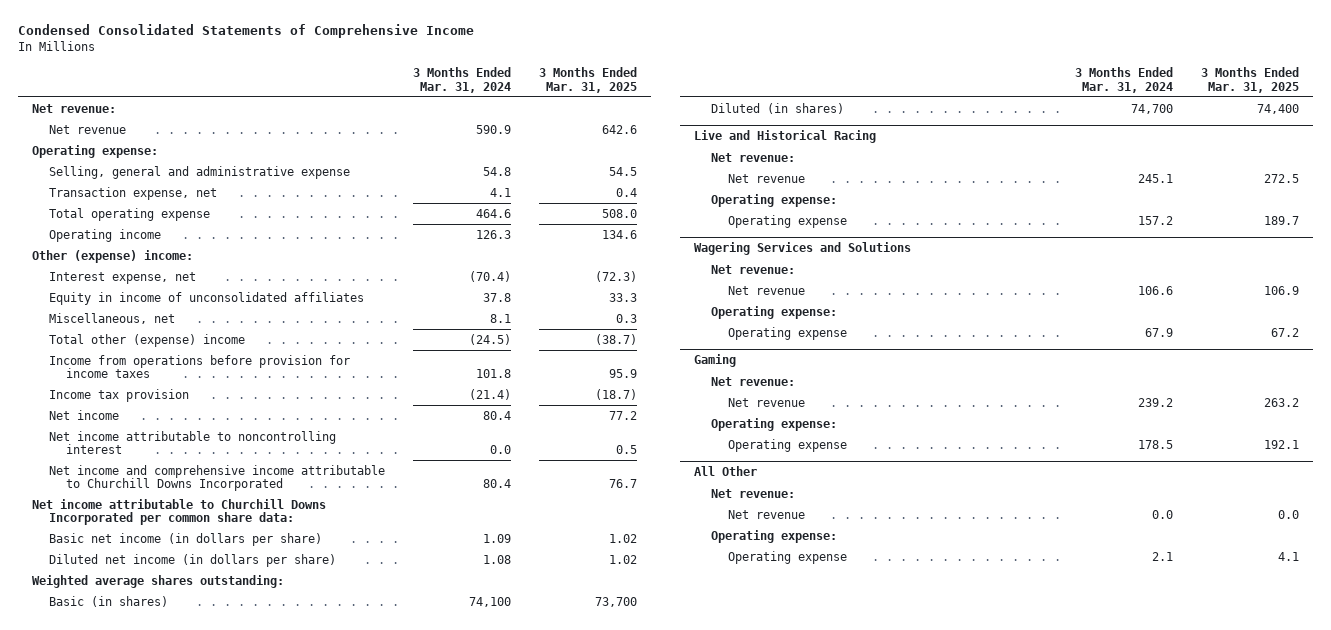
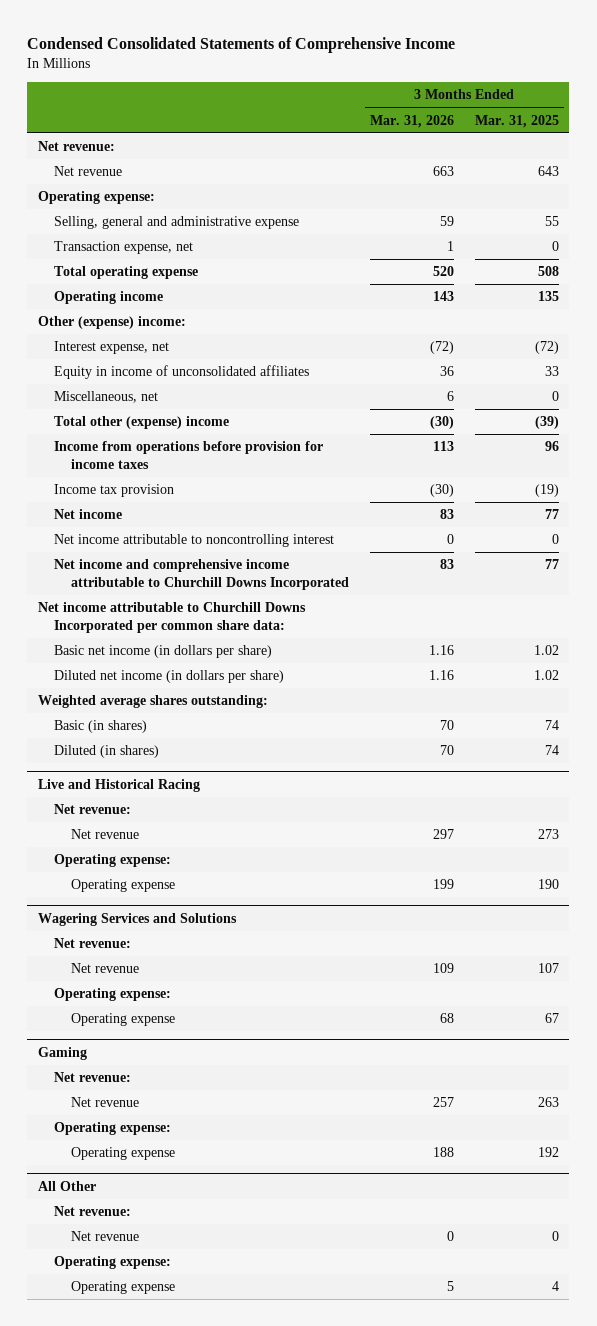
[413,67,512,93] 3 Months Ended Mar. 31, 2024 -> none
none -> [369,114,454,128] Mar. 31, 2026
[602,124,638,134] 642.6 -> [537,166,559,177] 643
[609,166,638,176] 54.5 -> [544,216,559,227] 55
[616,187,638,197] 0.4 -> [551,241,559,252] 0
[602,208,638,218] 508.0 -> [537,266,559,277] 508
[602,229,638,239] 134.6 -> [537,291,559,302] 135
[595,270,638,282] (72.3) -> [534,341,559,355] (72)
[609,292,638,302] 33.3 -> [544,366,559,377] 33
[616,313,638,323] 0.3 -> [551,391,559,402] 0
[595,333,638,345] (38.7) -> [534,416,559,430] (39)
[609,369,638,379] 95.9 -> [544,441,559,452] 96
[595,388,638,400] (18.7) -> [534,484,559,498] (19)
[609,410,638,420] 77.2 -> [544,509,559,520] 77
[616,445,638,455] 0.5 -> [551,534,559,545] 0
[609,479,638,489] 76.7 -> [544,559,559,570] 77
[595,596,638,607] 73,700 -> [544,720,559,731] 74
[1257,103,1300,114] 74,400 -> [544,745,559,756] 74
[1264,173,1300,183] 272.5 -> [537,829,559,840] 273
[1264,215,1300,225] 189.7 -> [537,879,559,890] 190
[1264,285,1300,295] 106.9 -> [537,963,559,974] 107
[1271,327,1300,337] 67.2 -> [544,1013,559,1024] 67
[1264,397,1300,407] 263.2 -> [537,1097,559,1108] 263
[1264,439,1300,449] 192.1 -> [537,1147,559,1158] 192
[1278,509,1300,519] 0.0 -> [551,1231,559,1242] 0
[1278,551,1300,561] 4.1 -> [551,1281,559,1292] 4

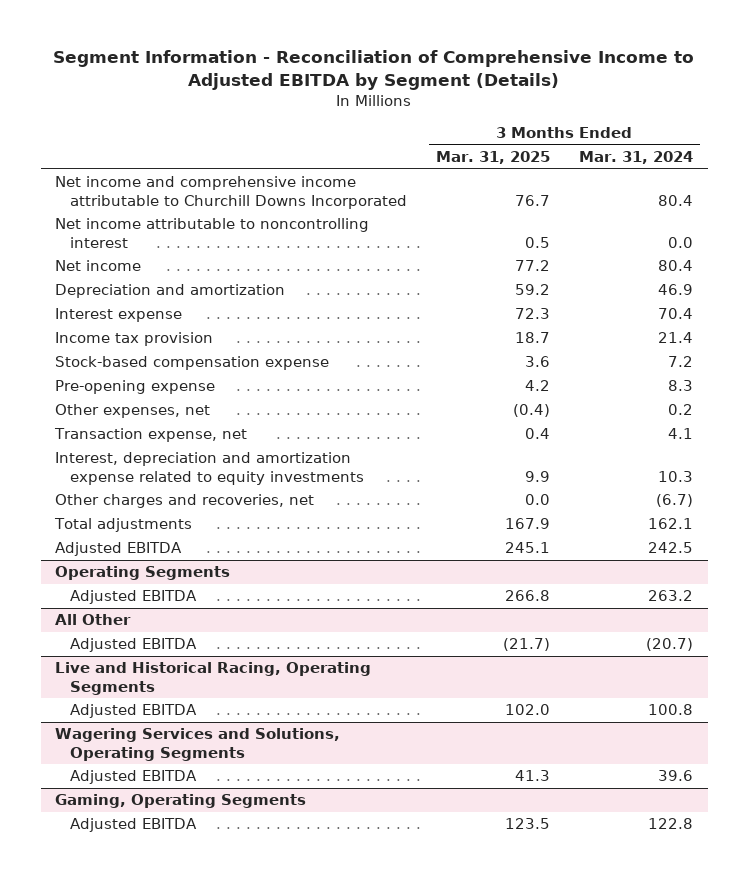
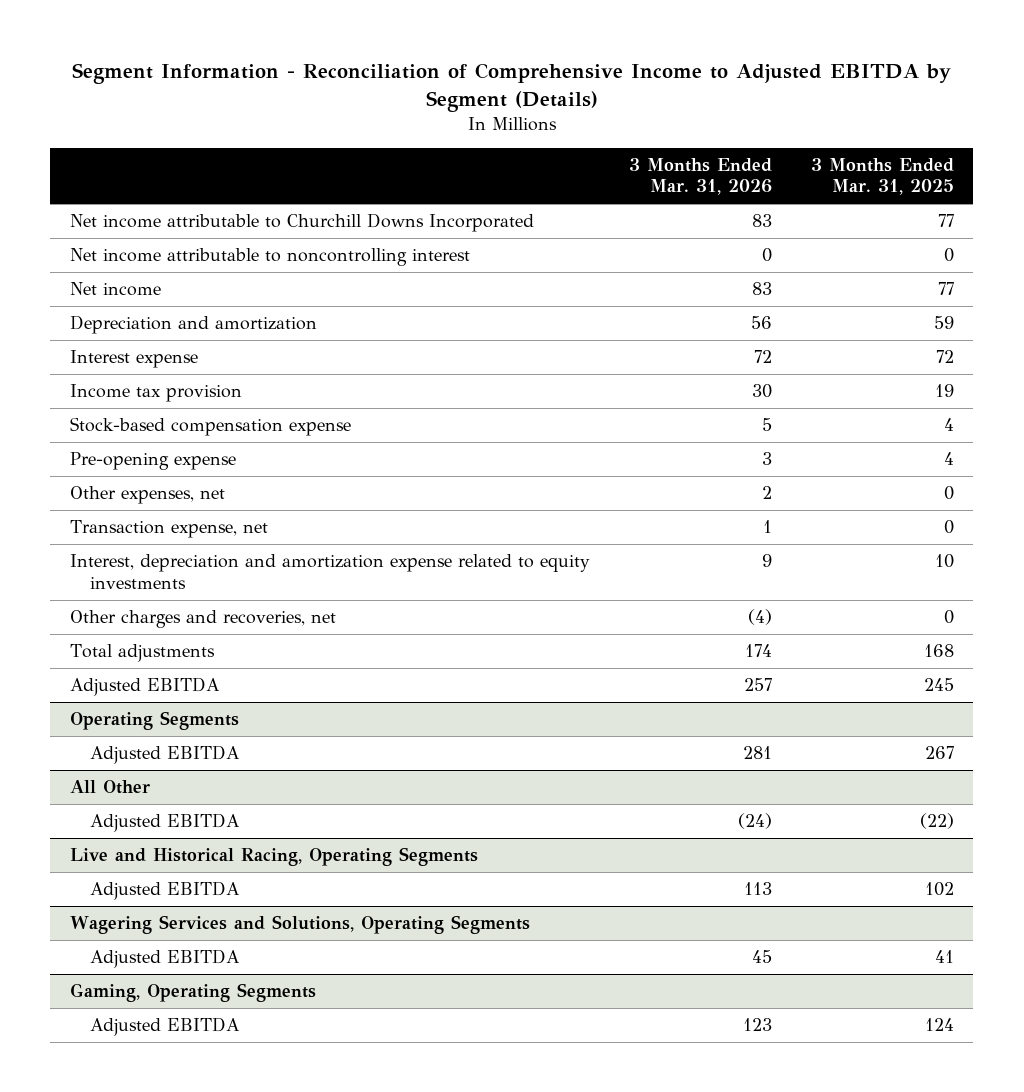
[578,150,693,164] Mar. 31, 2024 -> none
none -> [628,158,772,196] 3 Months Ended Mar. 31, 2026
[55,176,407,209] Net income and comprehensive income attributable to Churchill Downs Incorporated -> [69,213,534,233] Net income attributable to Churchill Downs Incorporated
[514,194,550,206] 76.7 -> [937,214,954,228] 77
[524,236,550,248] 0.5 -> [943,248,954,263] 0
[514,260,550,272] 77.2 -> [937,282,954,296] 77
[514,284,550,296] 59.2 -> [933,316,954,330] 59
[514,308,550,320] 72.3 -> [935,350,954,364] 72
[514,332,550,344] 18.7 -> [934,384,954,398] 19
[524,356,550,368] 3.6 -> [943,418,954,432] 4
[524,380,550,392] 4.2 -> [943,452,954,466] 4
[512,404,550,418] (0.4) -> [943,486,954,501] 0
[524,428,550,440] 0.4 -> [943,520,954,535] 0
[524,470,550,482] 9.9 -> [934,554,954,569] 10
[524,494,550,506] 0.0 -> [943,610,954,625] 0
[504,518,550,530] 167.9 -> [923,644,954,658] 168
[504,542,550,554] 245.1 -> [923,678,954,692] 245
[504,590,550,602] 266.8 -> [924,746,954,760] 267
[502,638,550,652] (21.7) -> [919,813,954,830] (22)
[504,704,550,716] 102.0 -> [924,882,954,897] 102
[514,770,550,782] 41.3 -> [934,950,954,964] 41
[504,818,550,830] 123.5 -> [924,1018,954,1032] 124

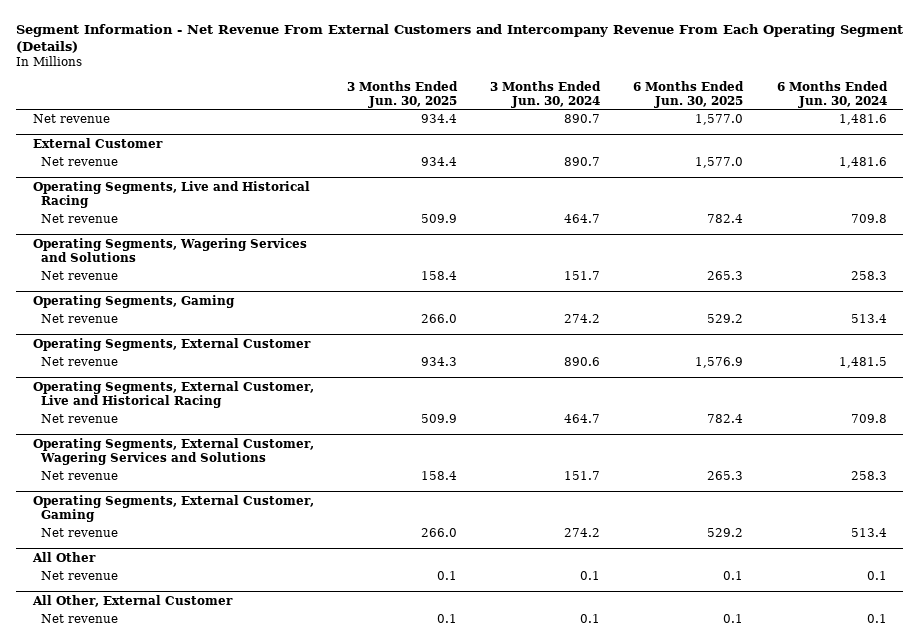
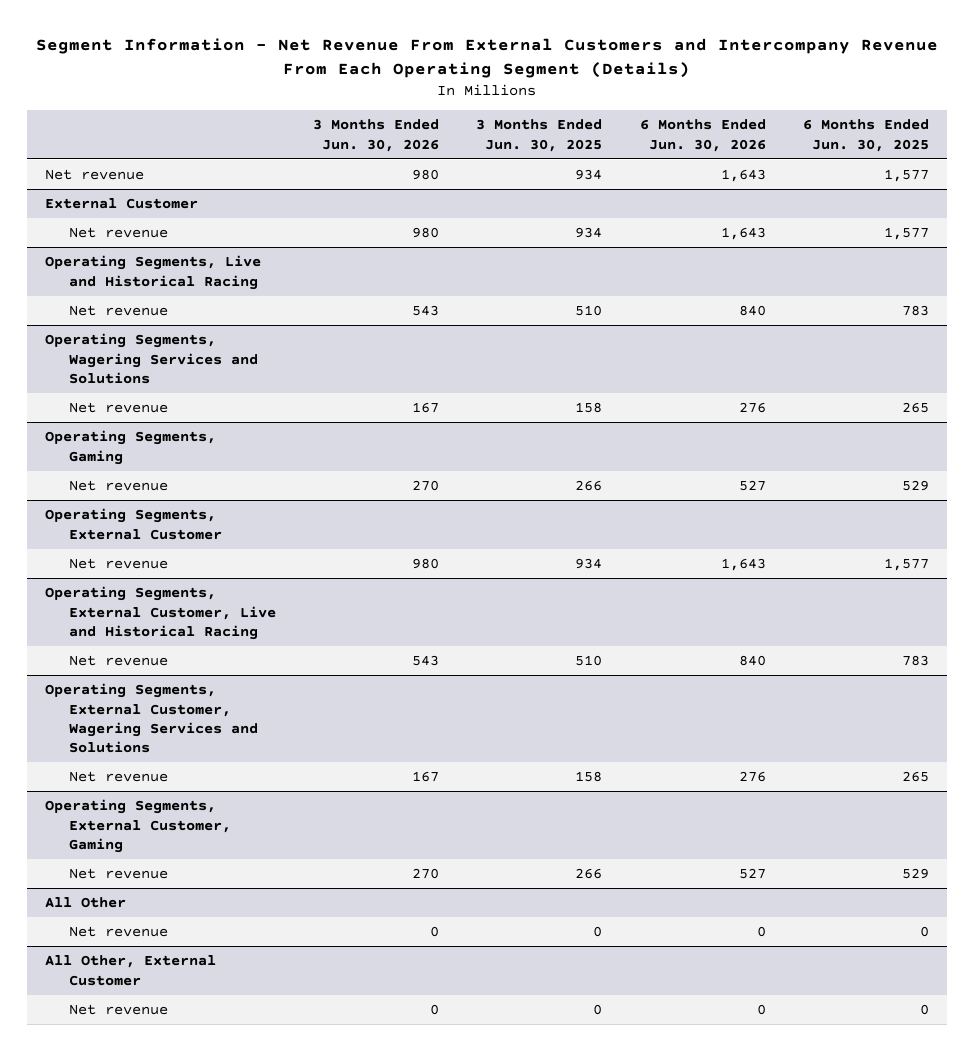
[490,80,602,108] 3 Months Ended Jun. 30, 2024 -> none
[776,80,888,108] 6 Months Ended Jun. 30, 2024 -> none
none -> [313,119,440,152] 3 Months Ended Jun. 30, 2026
none -> [639,119,766,152] 6 Months Ended Jun. 30, 2026
[420,114,457,124] 934.4 -> [575,169,603,181] 934
[695,114,744,126] 1,577.0 -> [883,169,929,183] 1,577
[420,157,457,167] 934.4 -> [575,227,603,239] 934
[695,157,744,169] 1,577.0 -> [883,227,929,241] 1,577
[420,214,457,224] 509.9 -> [575,305,603,317] 510
[707,214,744,224] 782.4 -> [901,305,929,317] 783
[420,271,457,281] 158.4 -> [575,402,603,414] 158
[707,271,744,281] 265.3 -> [901,402,929,414] 265
[420,314,457,324] 266.0 -> [575,480,603,492] 266
[707,314,744,324] 529.2 -> [901,480,929,492] 529
[420,357,457,367] 934.3 -> [575,558,603,570] 934
[695,357,744,369] 1,576.9 -> [883,558,929,572] 1,577
[420,414,457,424] 509.9 -> [575,655,603,667] 510
[707,414,744,424] 782.4 -> [901,655,929,667] 783
[420,471,457,481] 158.4 -> [575,771,603,783] 158
[707,471,744,481] 265.3 -> [901,771,929,783] 265
[420,528,457,538] 266.0 -> [575,868,603,880] 266
[707,528,744,538] 529.2 -> [901,868,929,880] 529
[436,571,457,581] 0.1 -> [593,926,603,938] 0
[723,571,744,581] 0.1 -> [919,926,929,938] 0
[436,614,457,624] 0.1 -> [593,1004,603,1016] 0
[723,614,744,624] 0.1 -> [919,1004,929,1016] 0

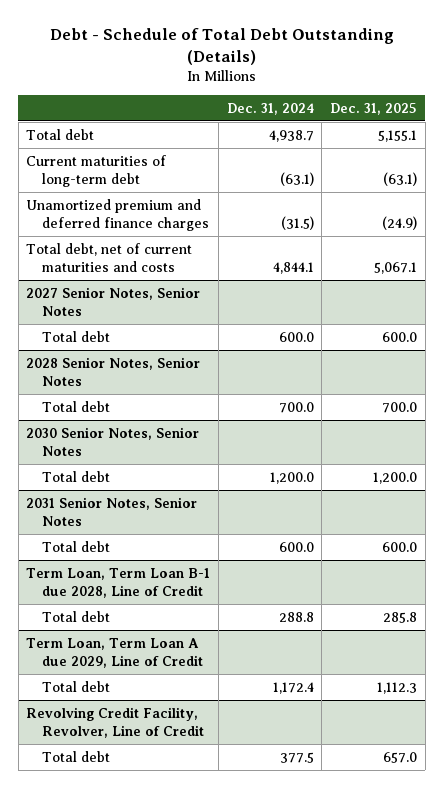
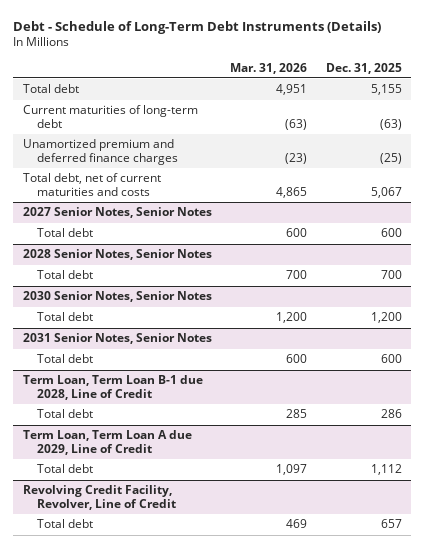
[49,28,394,66] Debt - Schedule of Total Debt Outstanding (Details) -> [13,20,382,34] Debt - Schedule of Long-Term Debt Instruments (Details)
[226,103,314,116] Dec. 31, 2024 -> none
none -> [230,62,308,74] Mar. 31, 2026
[377,129,417,142] 5,155.1 -> [370,84,402,96] 5,155
[382,171,417,186] (63.1) -> [379,119,402,131] (63)
[381,215,417,230] (24.9) -> [379,153,402,165] (25)
[373,261,417,274] 5,067.1 -> [370,187,402,199] 5,067
[381,331,417,342] 600.0 -> [380,228,402,238] 600
[381,401,417,413] 700.0 -> [380,270,402,280] 700
[372,471,417,484] 1,200.0 -> [370,312,402,324] 1,200
[381,541,417,552] 600.0 -> [380,354,402,364] 600
[382,611,417,623] 285.8 -> [380,409,402,419] 286
[376,681,417,694] 1,112.3 -> [370,464,402,476] 1,112
[382,751,417,763] 657.0 -> [380,519,402,529] 657

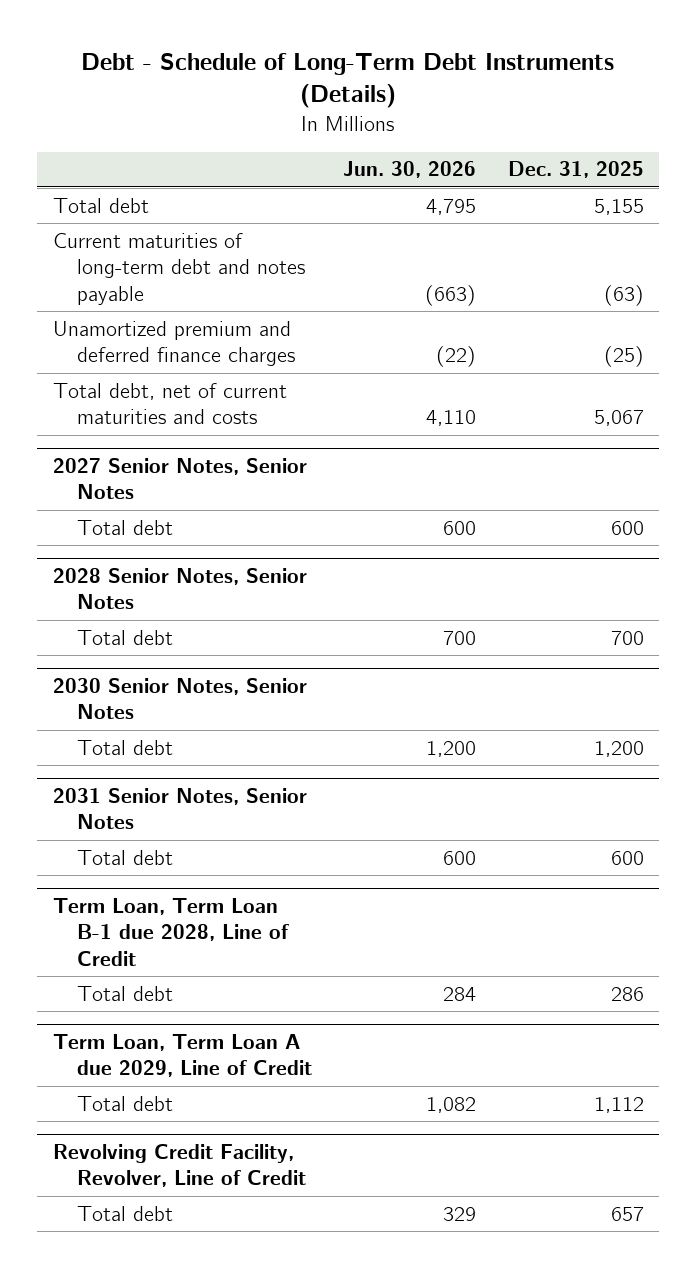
[230,62,308,74] Mar. 31, 2026 -> none
none -> [343,161,477,179] Jun. 30, 2026
[22,105,198,129] Current maturities of long-term debt -> [52,232,306,305] Current maturities of long-term debt and notes payable

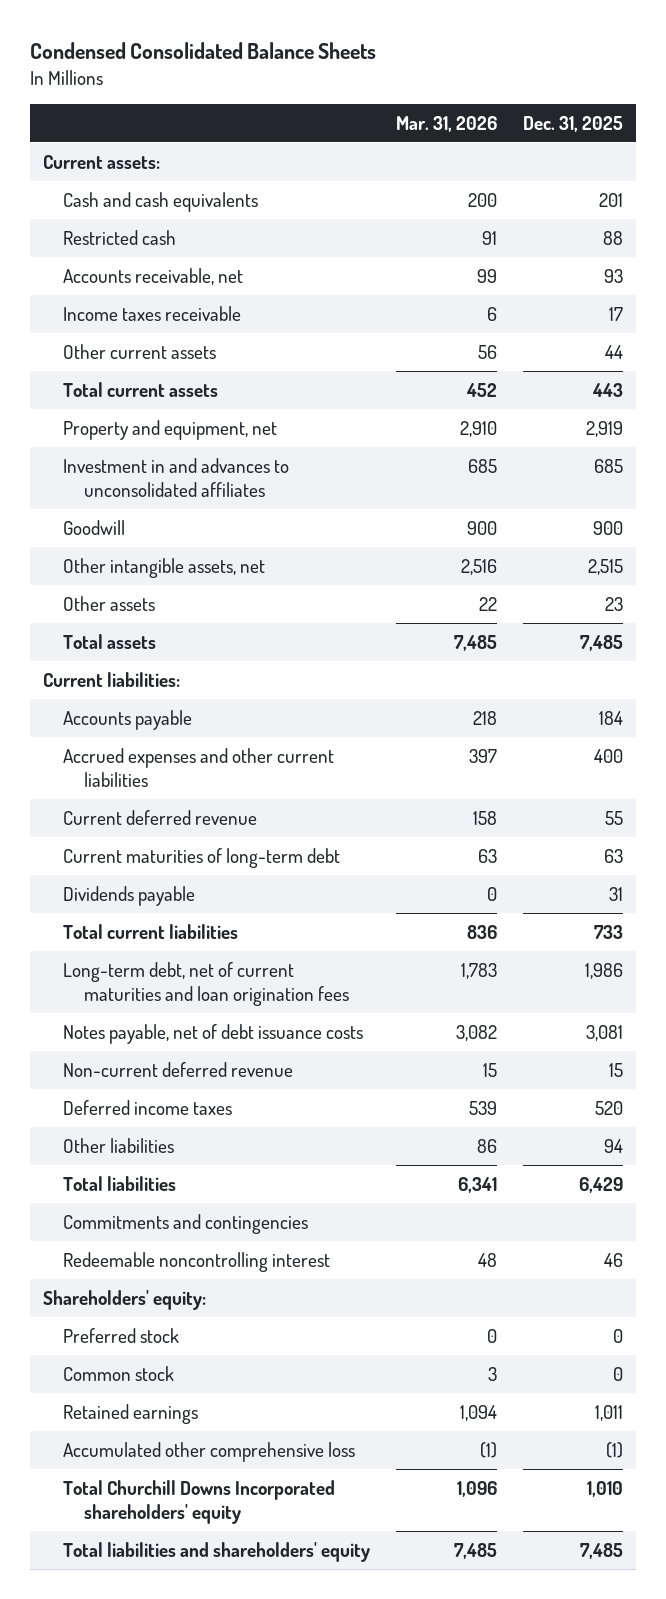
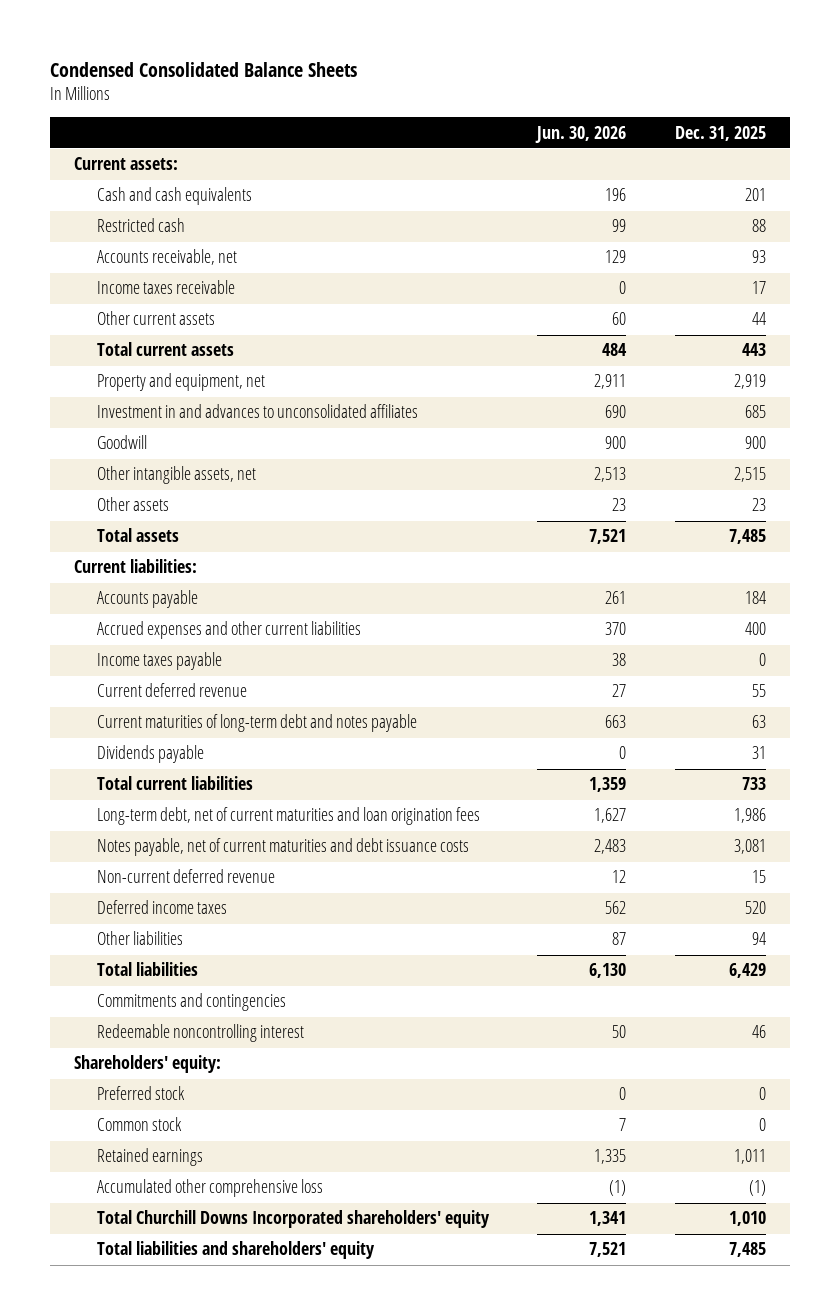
[396,115,498,132] Mar. 31, 2026 -> none
none -> [535,125,627,143] Jun. 30, 2026
none -> [96,652,222,671] Income taxes payable
[63,847,341,868] Current maturities of long-term debt -> [96,714,417,733] Current maturities of long-term debt and notes payable
[63,1023,364,1044] Notes payable, net of debt issuance costs -> [96,838,469,857] Notes payable, net of current maturities and debt issuance costs

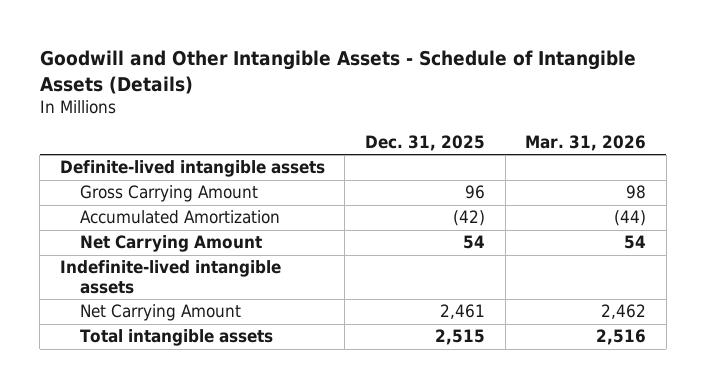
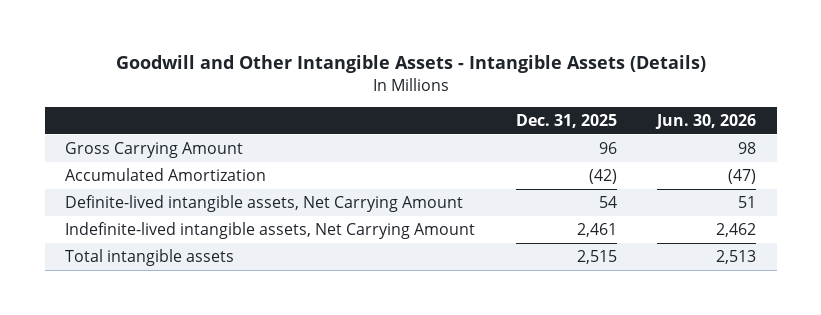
[39,50,636,94] Goodwill and Other Intangible Assets - Schedule of Intangible Assets (Details) -> [115,55,706,74] Goodwill and Other Intangible Assets - Intangible Assets (Details)
[525,134,647,151] Mar. 31, 2026 -> none
none -> [655,113,757,129] Jun. 30, 2026
[59,160,325,178] Definite-lived intangible assets -> none
[59,260,281,294] Indefinite-lived intangible assets -> none
[79,235,262,253] Net Carrying Amount -> [65,195,464,213] Definite-lived intangible assets, Net Carrying Amount
[79,304,241,322] Net Carrying Amount -> [65,222,476,240] Indefinite-lived intangible assets, Net Carrying Amount

